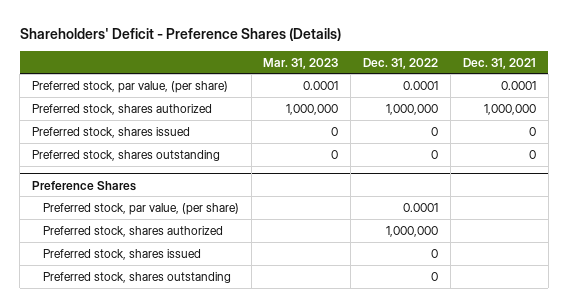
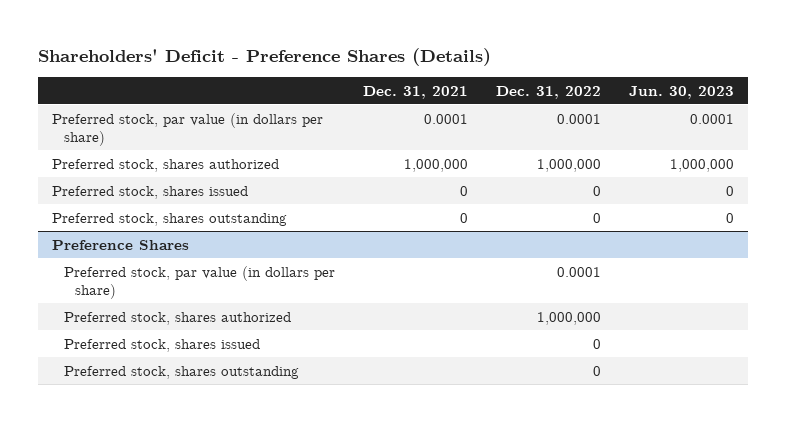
[263,57,339,69] Mar. 31, 2023 -> none
none -> [629,85,735,99] Jun. 30, 2023
[32,80,229,93] Preferred stock, par value, (per share) -> [52,112,324,147] Preferred stock, par value (in dollars per share)
[42,202,239,215] Preferred stock, par value, (per share) -> [63,265,335,300] Preferred stock, par value (in dollars per share)

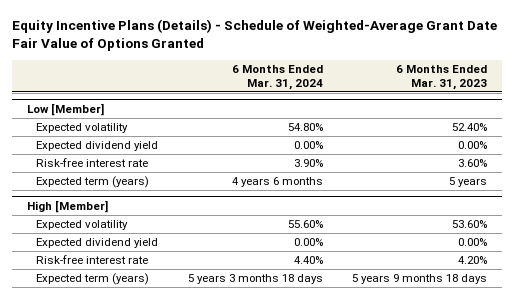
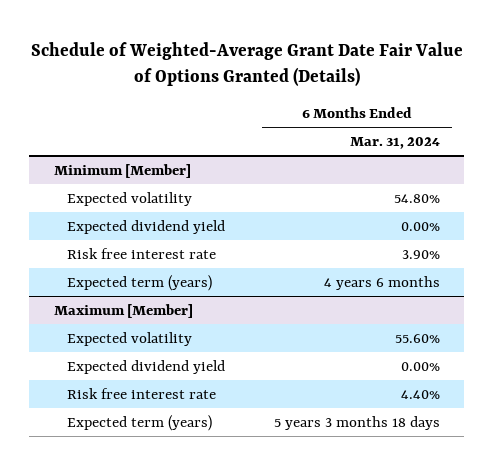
[11,18,497,52] Equity Incentive Plans (Details) - Schedule of Weighted-Average Grant Date Fair Value of Options Granted -> [30,41,463,87] Schedule of Weighted-Average Grant Date Fair Value of Options Granted (Details)
[396,65,488,90] 6 Months Ended Mar. 31, 2023 -> none
[26,103,104,117] Low [Member] -> [53,163,191,178] Minimum [Member]
[35,158,148,168] Risk-free interest rate -> [67,247,217,259] Risk free interest rate
[26,200,108,214] High [Member] -> [53,303,193,318] Maximum [Member]
[35,255,148,265] Risk-free interest rate -> [67,387,217,399] Risk free interest rate

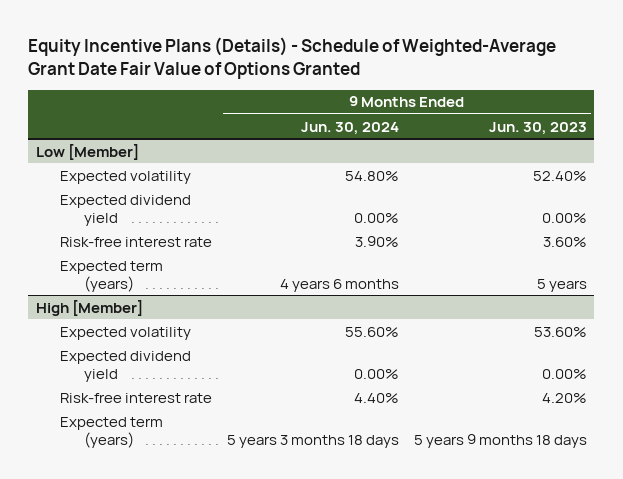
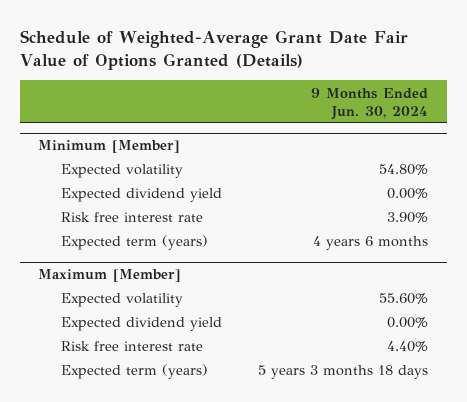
[28,36,557,79] Equity Incentive Plans (Details) - Schedule of Weighted-Average Grant Date Fair Value of Options Granted -> [20,29,409,70] Schedule of Weighted-Average Grant Date Fair Value of Options Granted (Details)
[488,121,587,135] Jun. 30, 2023 -> none
[35,143,139,160] Low [Member] -> [38,140,181,154] Minimum [Member]
[59,236,212,247] Risk-free interest rate -> [61,212,204,223] Risk free interest rate
[35,299,143,316] High [Member] -> [38,269,182,283] Maximum [Member]
[59,392,212,403] Risk-free interest rate -> [61,341,204,352] Risk free interest rate

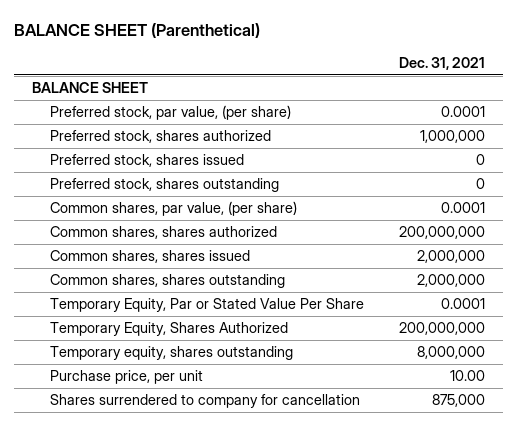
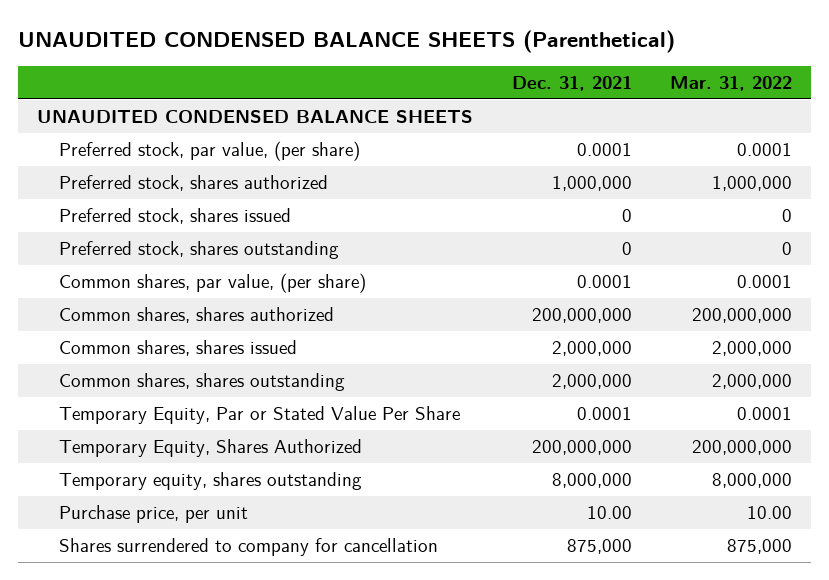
[14,23,261,39] BALANCE SHEET (Parenthetical) -> [17,30,675,54] UNAUDITED CONDENSED BALANCE SHEETS (Parenthetical)
none -> [670,75,793,91] Mar. 31, 2022
[31,82,148,94] BALANCE SHEET -> [37,109,474,123] UNAUDITED CONDENSED BALANCE SHEETS

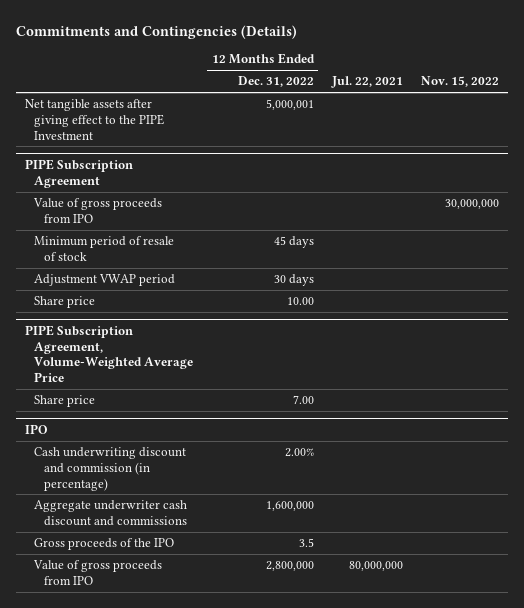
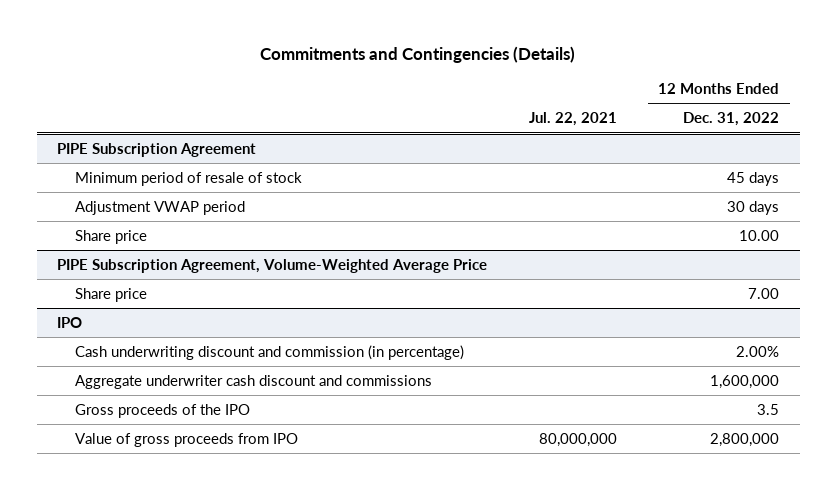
[420,76,499,88] Nov. 15, 2022 -> none
[24,99,165,140] Net tangible assets after giving effect to the PIPE Investment -> none
[33,198,163,223] Value of gross proceeds from IPO -> none

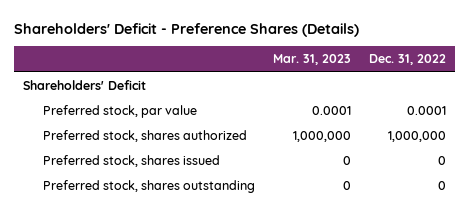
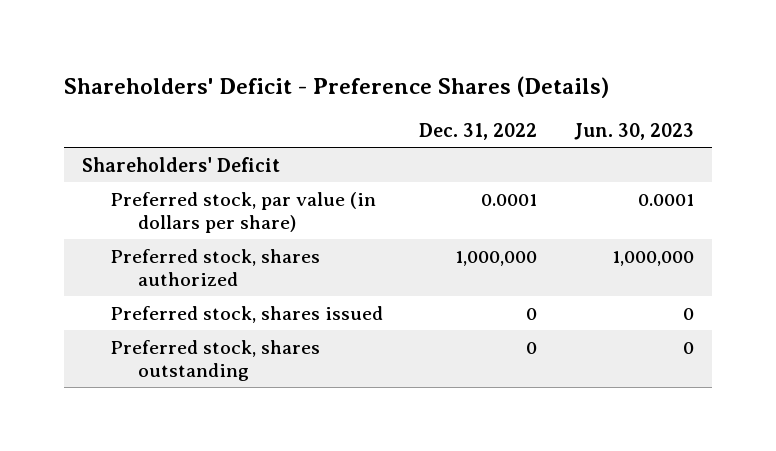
[272,54,351,66] Mar. 31, 2023 -> none
none -> [573,122,694,140] Jun. 30, 2023
[43,105,198,119] Preferred stock, par value -> [109,191,376,233] Preferred stock, par value (in dollars per share)

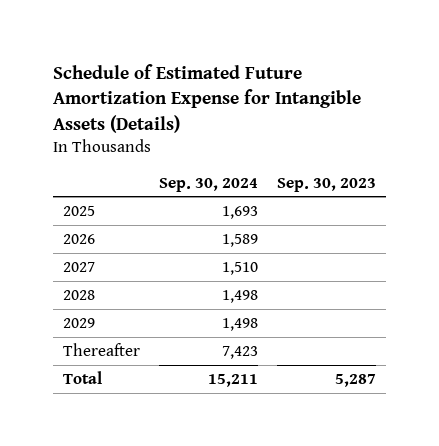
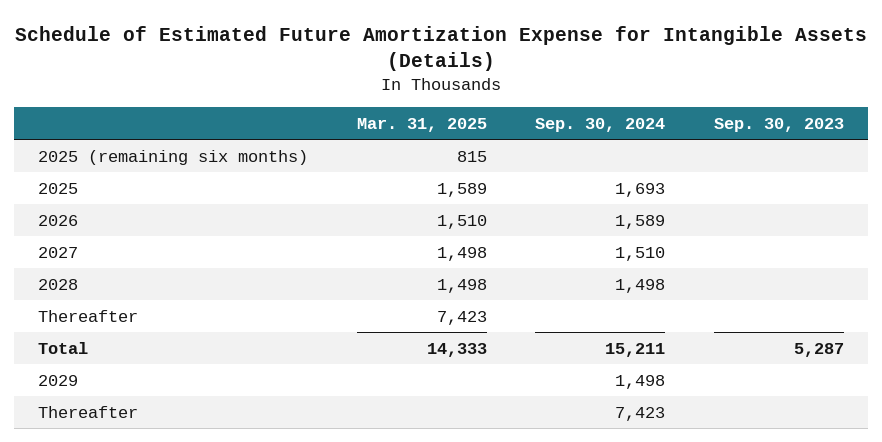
none -> [356,117,487,132] Mar. 31, 2025
none -> [38,149,309,165] 2025 (remaining six months)
none -> [38,309,139,322] Thereafter
[62,371,102,385] Total -> [38,341,89,354] Total

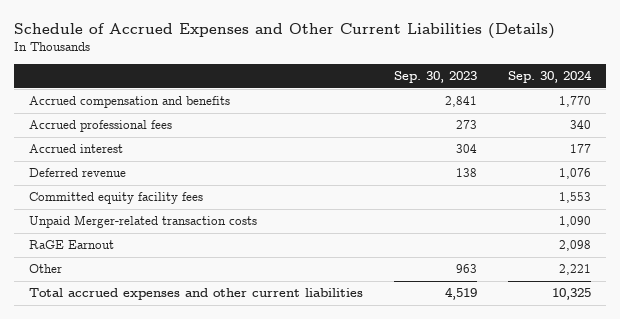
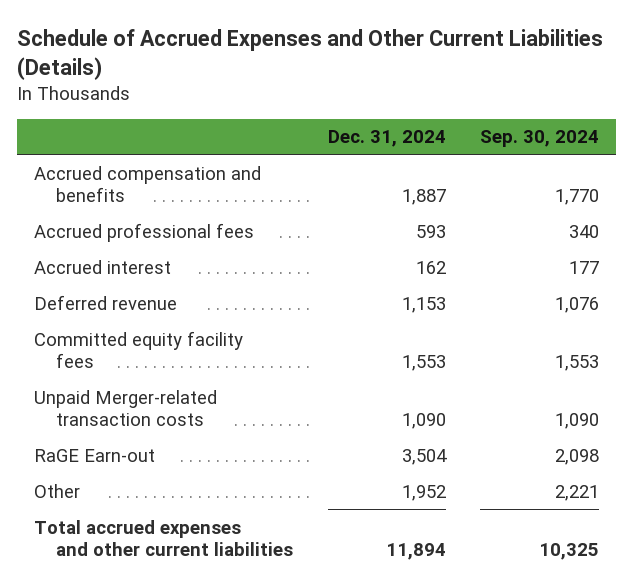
[393,71,477,84] Sep. 30, 2023 -> none
none -> [327,130,446,148] Dec. 31, 2024
[29,240,115,250] RaGE Earnout -> [33,448,155,462] RaGE Earn-out

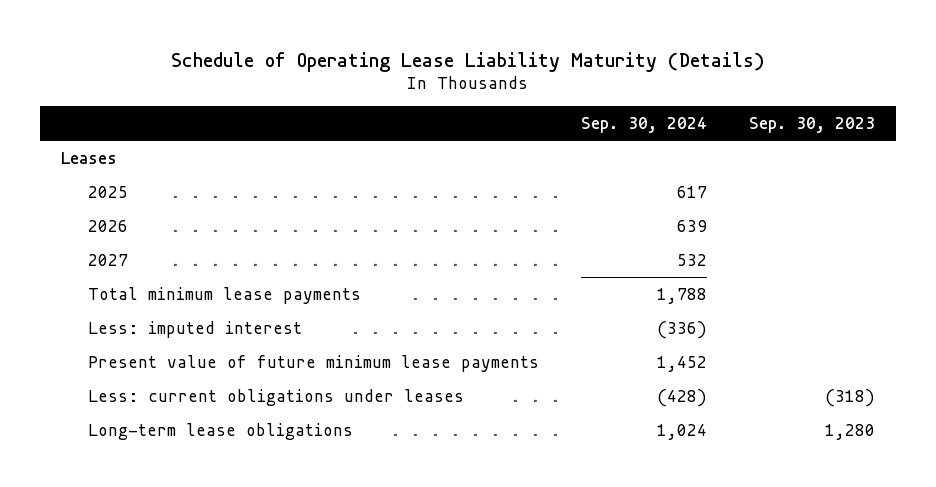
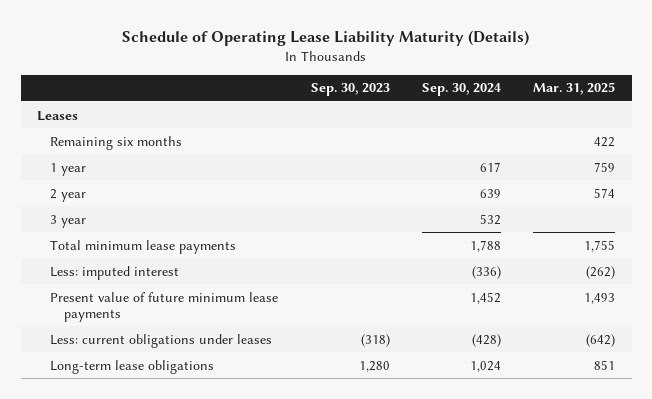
none -> [533,82,616,96] Mar. 31, 2025
none -> [50,135,183,150] Remaining six months
[88,185,129,198] 2025 -> [50,162,87,176] 1 year
[88,219,129,232] 2026 -> [50,188,87,202] 2 year
[88,253,129,266] 2027 -> [50,214,87,228] 3 year

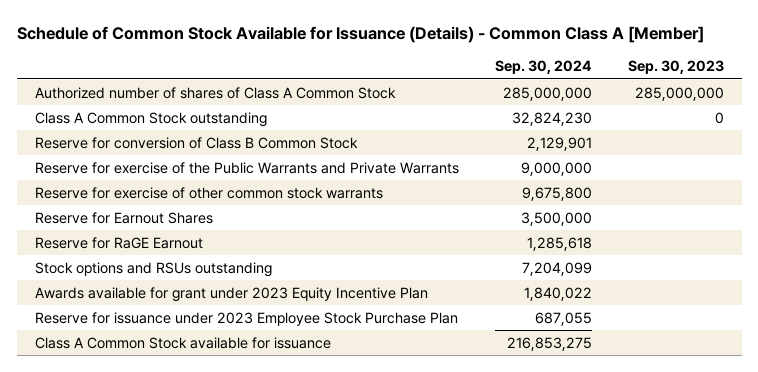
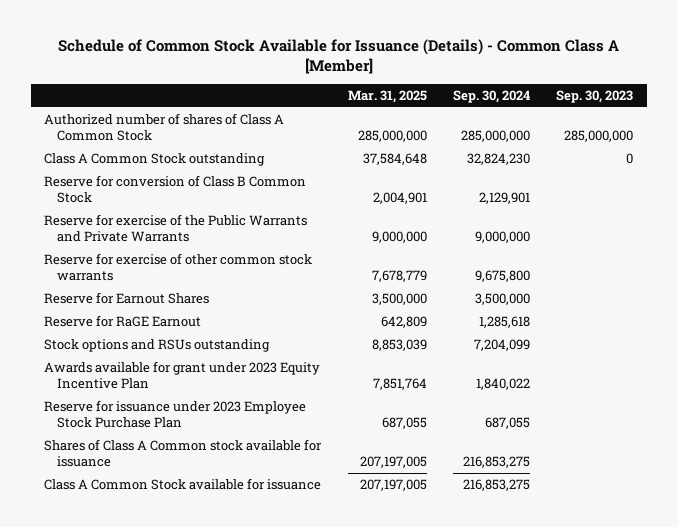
none -> [347,89,427,103] Mar. 31, 2025
none -> [44,438,323,468] Shares of Class A Common stock available for issuance

